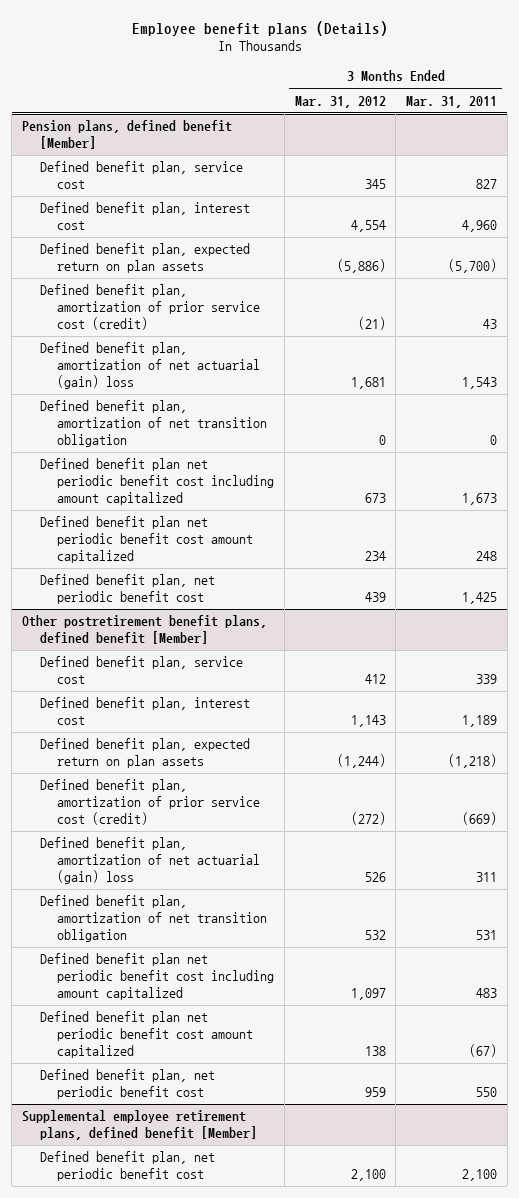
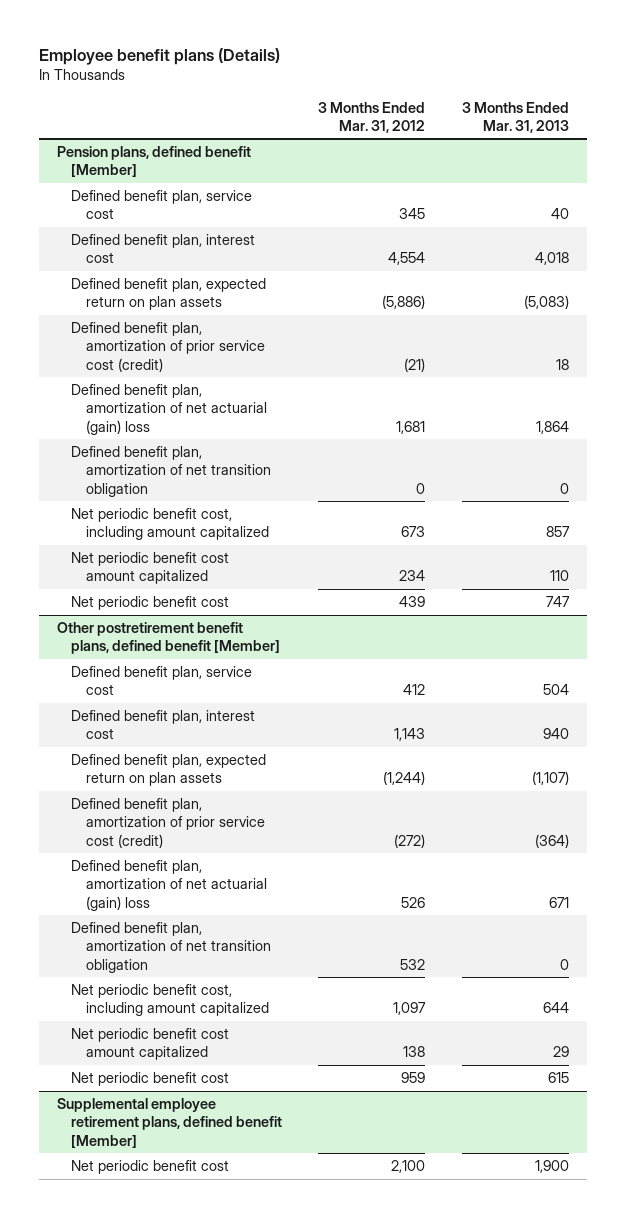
[405,95,497,108] Mar. 31, 2011 -> none
none -> [461,101,569,133] 3 Months Ended Mar. 31, 2013
[39,458,275,506] Defined benefit plan net periodic benefit cost including amount capitalized -> [71,508,269,541] Net periodic benefit cost, including amount capitalized
[39,516,254,564] Defined benefit plan net periodic benefit cost amount capitalized -> [71,552,230,585] Net periodic benefit cost amount capitalized
[39,574,215,605] Defined benefit plan, net periodic benefit cost -> [71,596,230,611] Net periodic benefit cost
[39,953,275,1001] Defined benefit plan net periodic benefit cost including amount capitalized -> [71,984,269,1017] Net periodic benefit cost, including amount capitalized
[39,1011,254,1059] Defined benefit plan net periodic benefit cost amount capitalized -> [71,1028,230,1061] Net periodic benefit cost amount capitalized
[39,1069,215,1100] Defined benefit plan, net periodic benefit cost -> [71,1072,230,1087] Net periodic benefit cost
[39,1151,215,1182] Defined benefit plan, net periodic benefit cost -> [71,1160,230,1175] Net periodic benefit cost

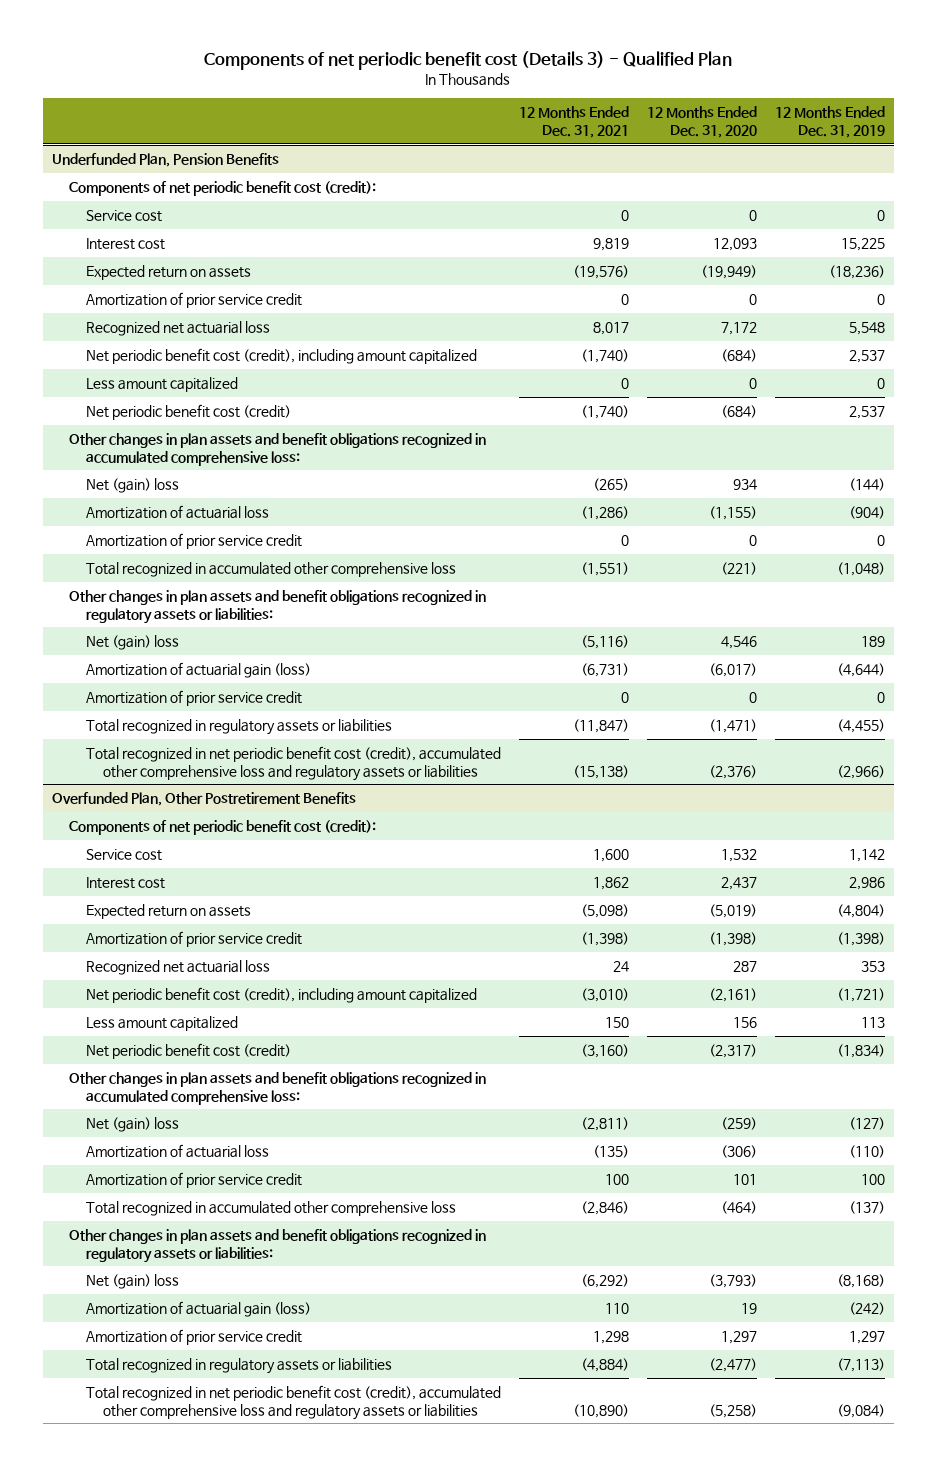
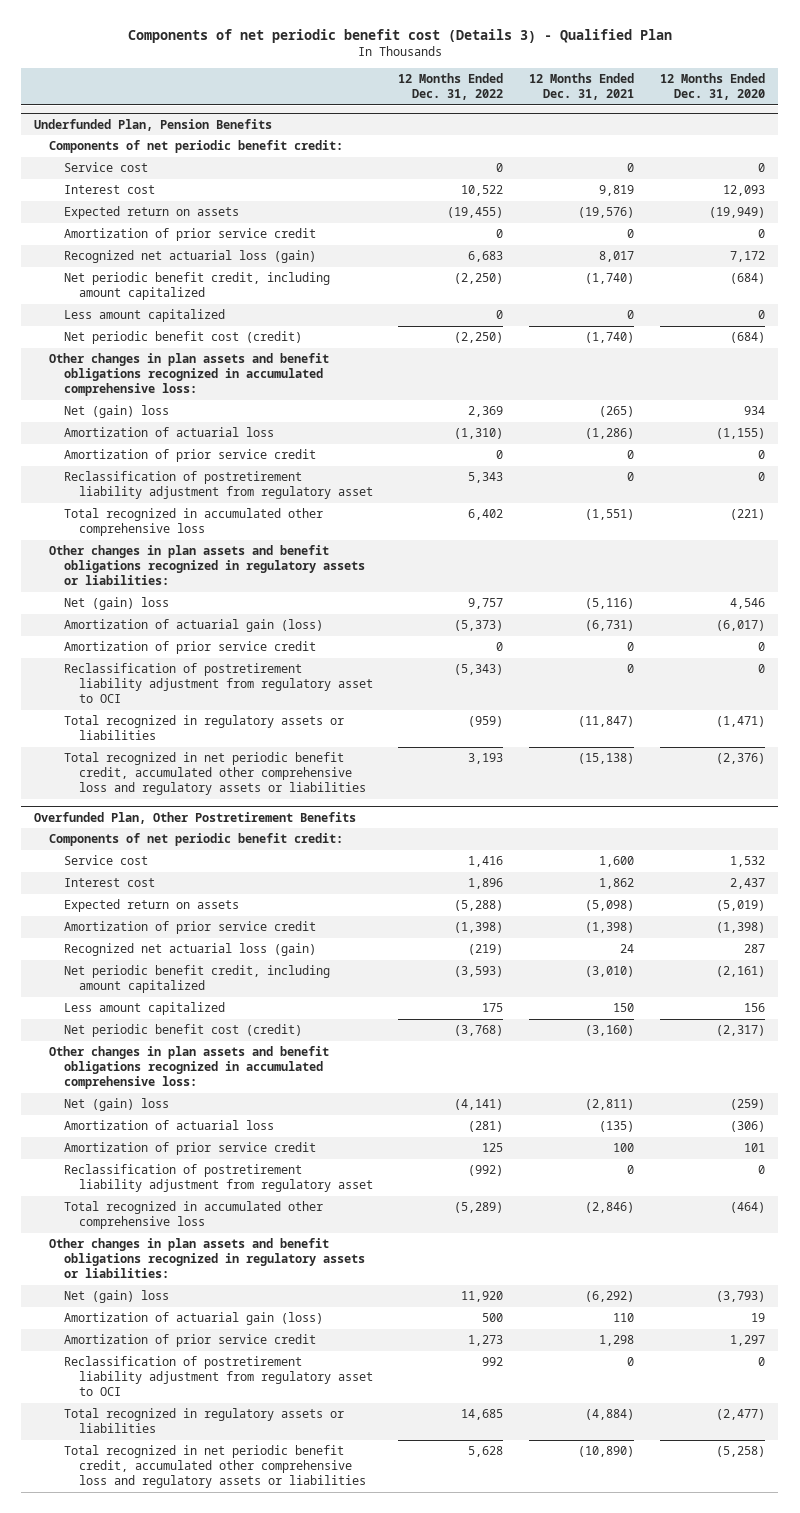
[774,106,885,139] 12 Months Ended Dec. 31, 2019 -> none
none -> [398,73,504,101] 12 Months Ended Dec. 31, 2022
[68,180,376,196] Components of net periodic benefit cost (credit): -> [49,140,344,154] Components of net periodic benefit credit:
[85,320,270,336] Recognized net actuarial loss -> [63,250,316,264] Recognized net actuarial loss (gain)
[85,347,477,364] Net periodic benefit cost (credit), including amount capitalized -> [63,272,330,301] Net periodic benefit credit, including amount capitalized
none -> [63,471,373,500] Reclassification of postretirement liability adjustment from regulatory asset
none -> [63,663,373,704] Reclassification of postretirement liability adjustment from regulatory asset to OCI
[85,745,501,781] Total recognized in net periodic benefit cost (credit), accumulated other comprehensive loss and regulatory assets or liabilities -> [63,752,366,796] Total recognized in net periodic benefit credit, accumulated other comprehensive loss and regulatory assets or liabilities
[68,819,376,835] Components of net periodic benefit cost (credit): -> [49,833,344,847] Components of net periodic benefit credit:
[85,959,270,975] Recognized net actuarial loss -> [63,943,316,957] Recognized net actuarial loss (gain)
[85,986,477,1003] Net periodic benefit cost (credit), including amount capitalized -> [63,965,330,994] Net periodic benefit credit, including amount capitalized
none -> [63,1164,373,1193] Reclassification of postretirement liability adjustment from regulatory asset
none -> [63,1356,373,1397] Reclassification of postretirement liability adjustment from regulatory asset to OCI
[85,1384,501,1420] Total recognized in net periodic benefit cost (credit), accumulated other comprehensive loss and regulatory assets or liabilities -> [63,1445,366,1489] Total recognized in net periodic benefit credit, accumulated other comprehensive loss and regulatory assets or liabilities

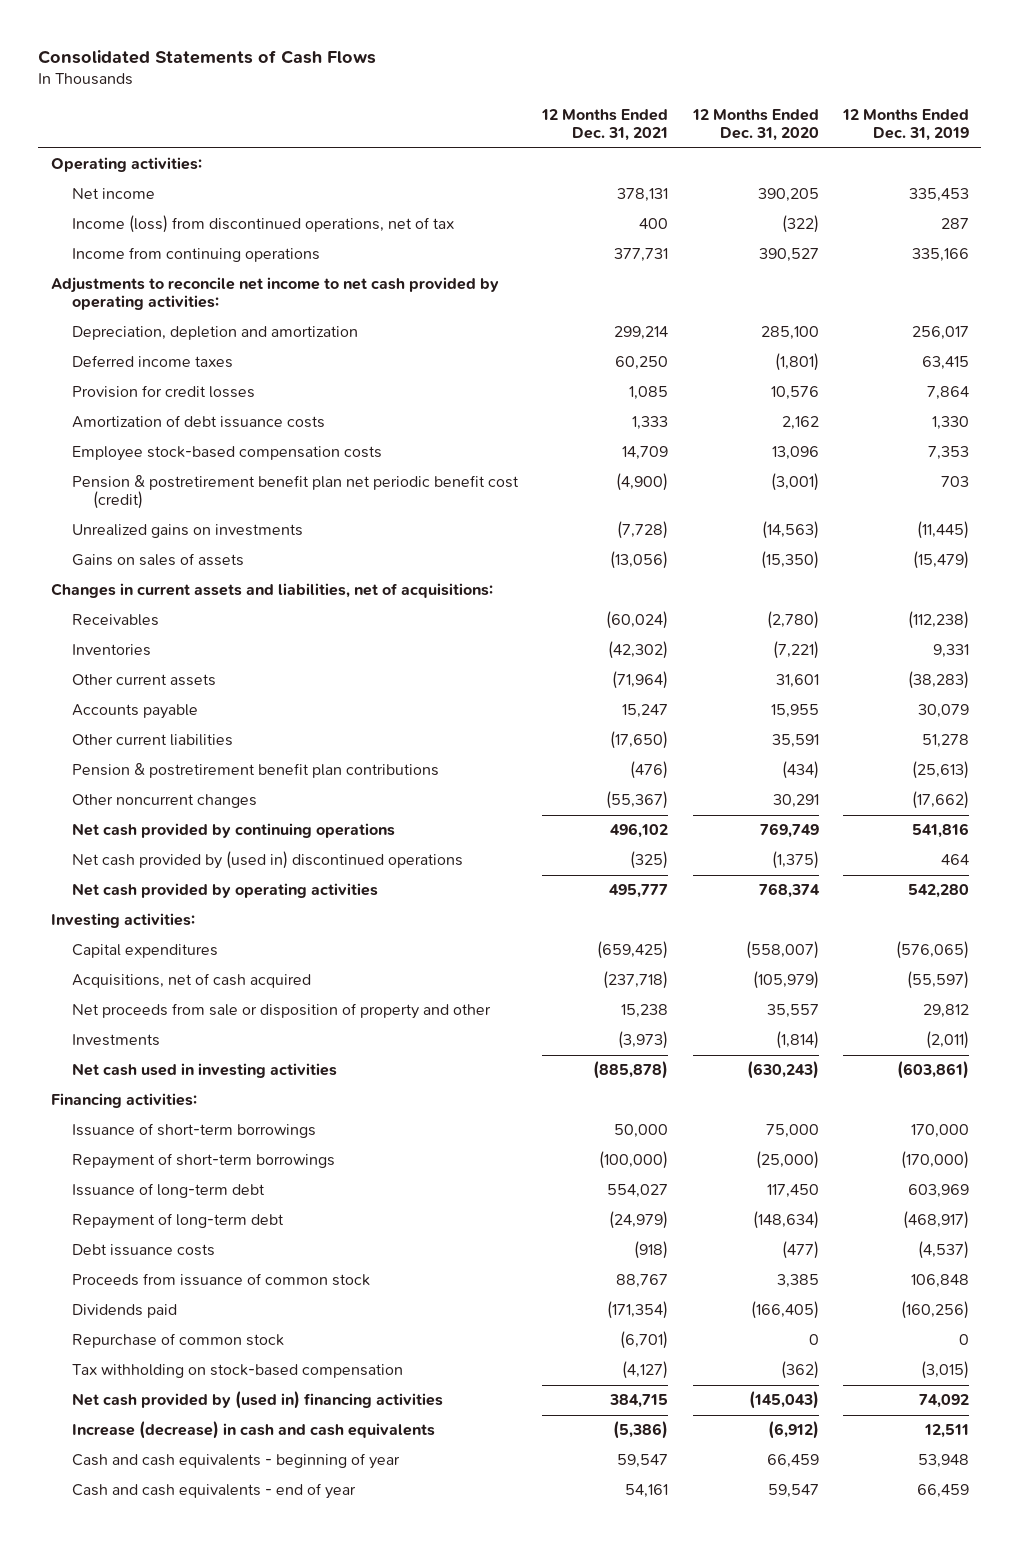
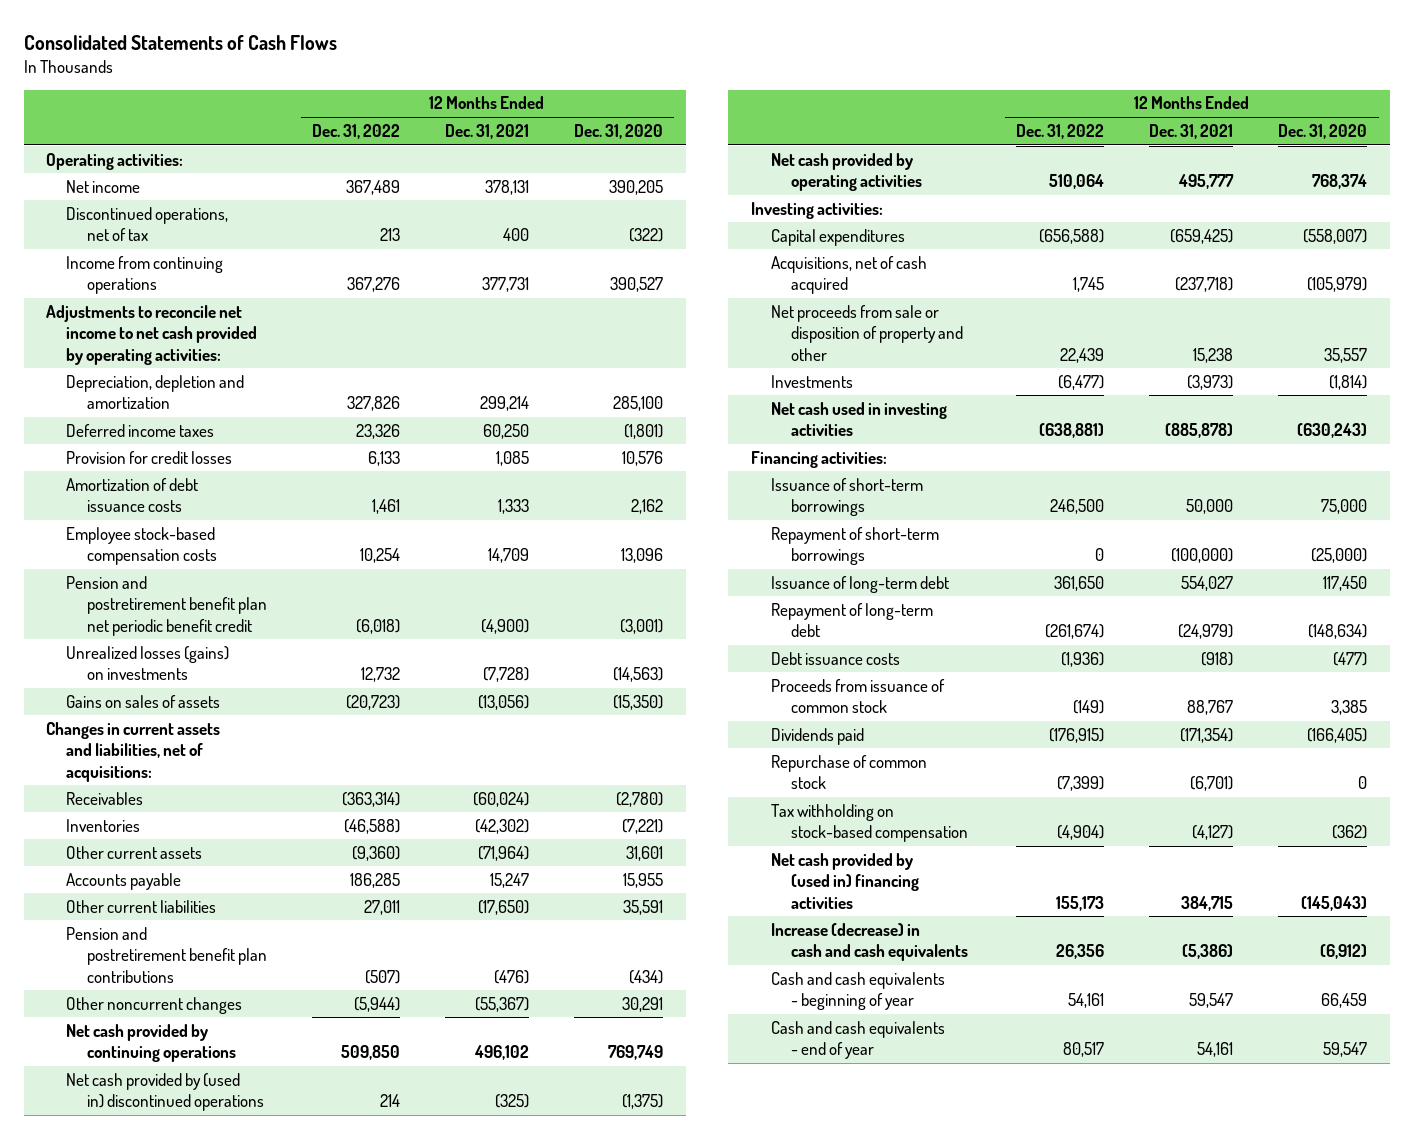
[842,109,970,142] 12 Months Ended Dec. 31, 2019 -> none
none -> [311,123,400,139] Dec. 31, 2022
[71,215,454,234] Income (loss) from discontinued operations, net of tax -> [66,206,229,242] Discontinued operations, net of tax
[71,475,519,510] Pension & postretirement benefit plan net periodic benefit cost (credit) -> [66,575,267,636] Pension and postretirement benefit plan net periodic benefit credit
[71,524,303,539] Unrealized gains on investments -> [66,645,230,681] Unrealized losses (gains) on investments
[71,763,439,779] Pension & postretirement benefit plan contributions -> [66,926,267,983] Pension and postretirement benefit plan contributions

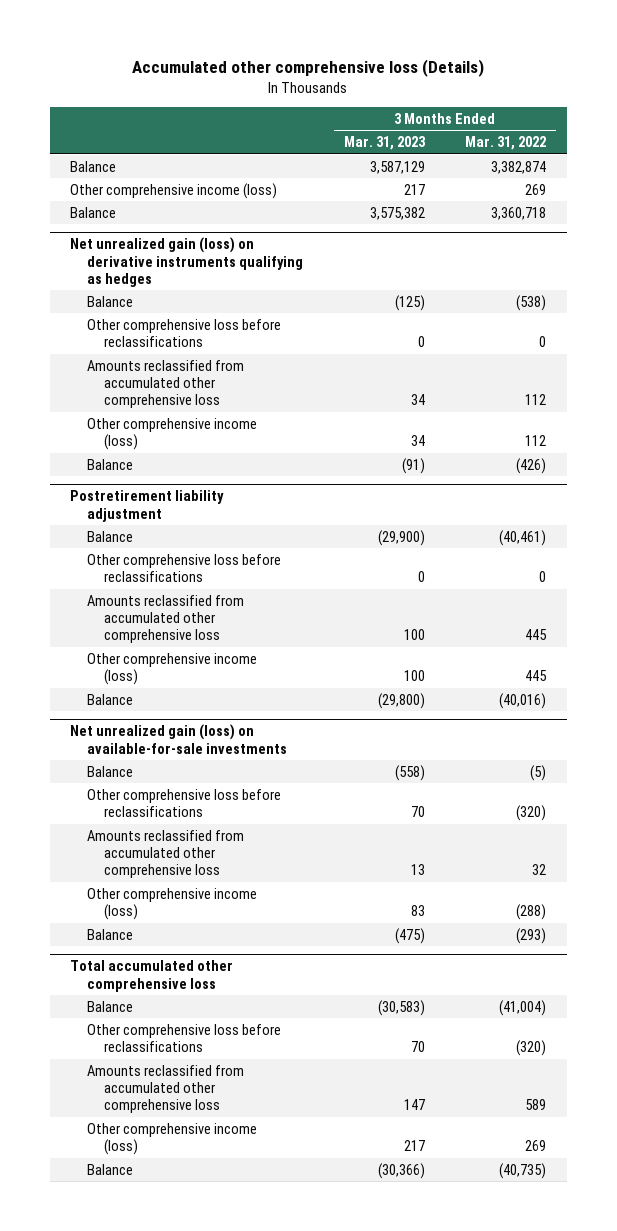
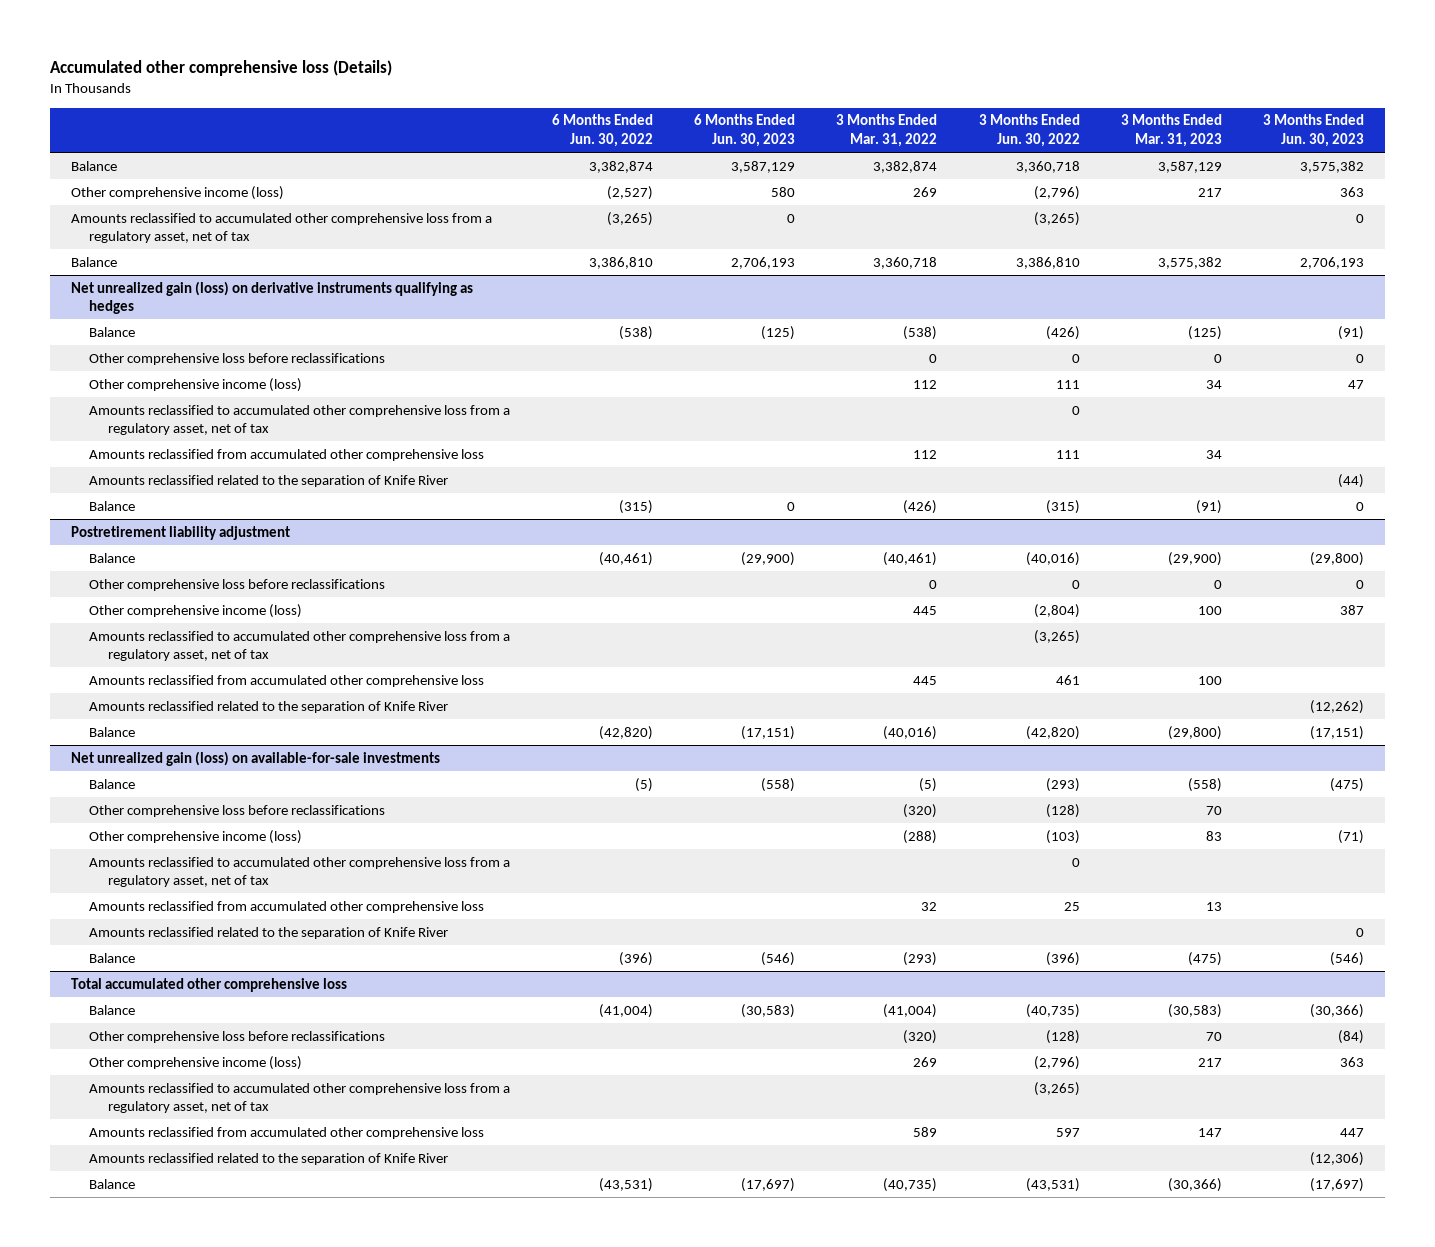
none -> [551,114,653,147] 6 Months Ended Jun. 30, 2022
none -> [693,114,795,147] 6 Months Ended Jun. 30, 2023
none -> [978,114,1080,147] 3 Months Ended Jun. 30, 2022
none -> [1263,114,1365,147] 3 Months Ended Jun. 30, 2023
none -> [70,212,492,244] Amounts reclassified to accumulated other comprehensive loss from a regulatory asset, net of tax
none -> [89,404,511,436] Amounts reclassified to accumulated other comprehensive loss from a regulatory asset, net of tax
[87,359,245,409] Amounts reclassified from accumulated other comprehensive loss -> [89,448,485,461] Amounts reclassified from accumulated other comprehensive loss
none -> [89,474,449,487] Amounts reclassified related to the separation of Knife River
none -> [89,630,511,662] Amounts reclassified to accumulated other comprehensive loss from a regulatory asset, net of tax
[87,594,245,644] Amounts reclassified from accumulated other comprehensive loss -> [89,674,485,687] Amounts reclassified from accumulated other comprehensive loss
none -> [89,700,449,713] Amounts reclassified related to the separation of Knife River
none -> [89,856,511,888] Amounts reclassified to accumulated other comprehensive loss from a regulatory asset, net of tax
[87,829,245,879] Amounts reclassified from accumulated other comprehensive loss -> [89,900,485,913] Amounts reclassified from accumulated other comprehensive loss
none -> [89,926,449,939] Amounts reclassified related to the separation of Knife River
none -> [89,1082,511,1114] Amounts reclassified to accumulated other comprehensive loss from a regulatory asset, net of tax
[87,1064,245,1114] Amounts reclassified from accumulated other comprehensive loss -> [89,1126,485,1139] Amounts reclassified from accumulated other comprehensive loss
none -> [89,1152,449,1165] Amounts reclassified related to the separation of Knife River

